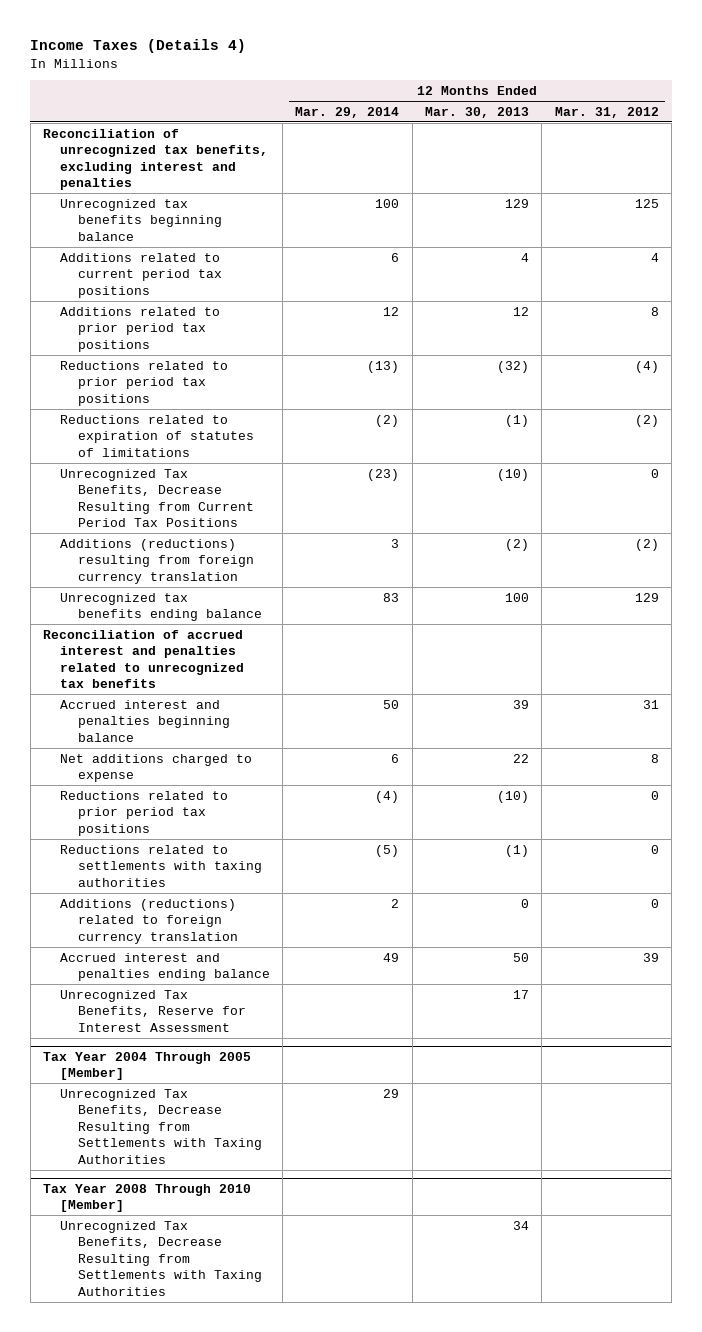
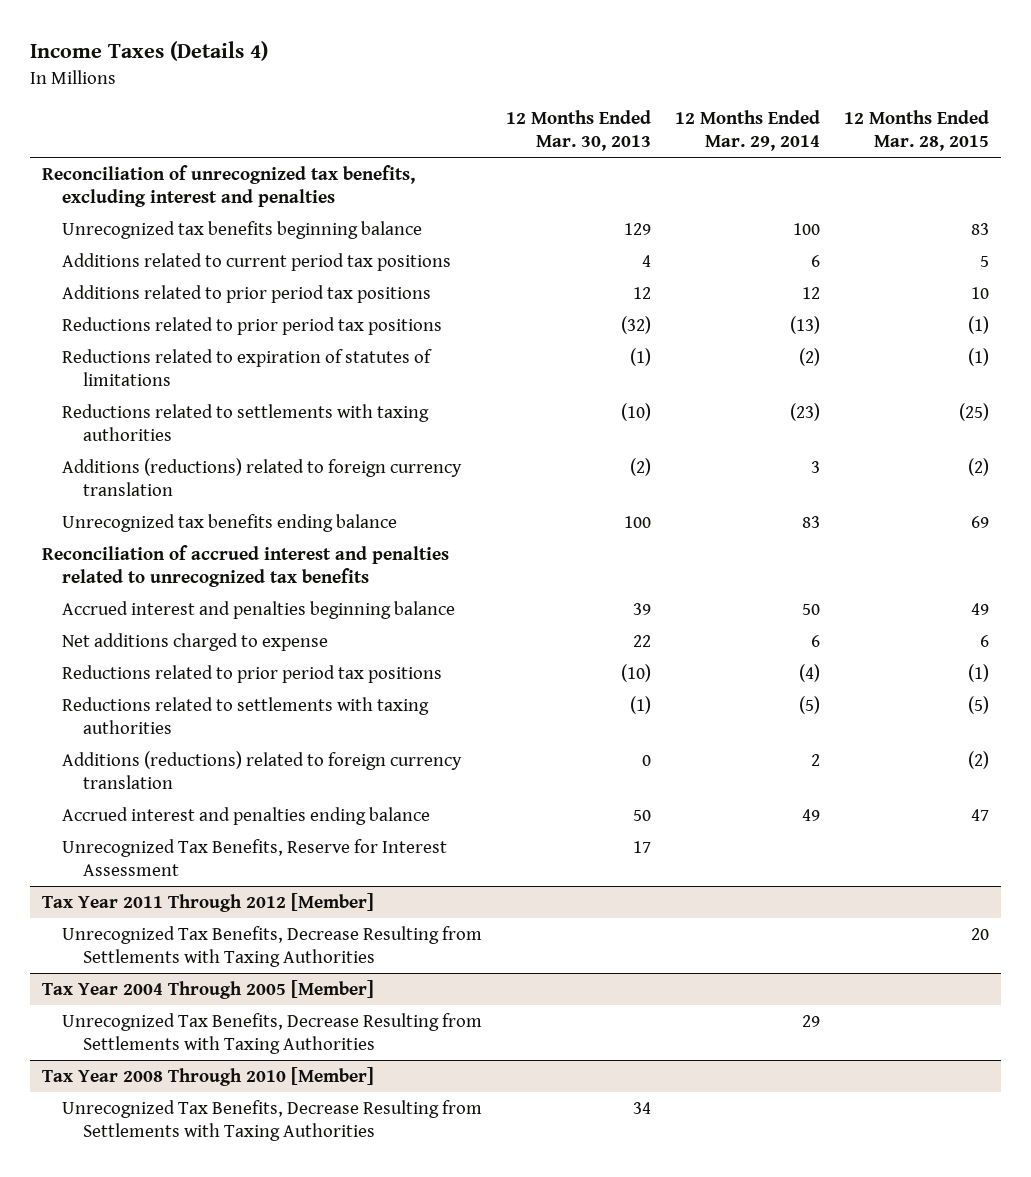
[554,106,659,118] Mar. 31, 2012 -> none
none -> [844,109,990,152] 12 Months Ended Mar. 28, 2015
[60,468,254,528] Unrecognized Tax Benefits, Decrease Resulting from Current Period Tax Positions -> [62,403,430,442] Reductions related to settlements with taxing authorities
[60,538,254,584] Additions (reductions) resulting from foreign currency translation -> [62,457,463,497] Additions (reductions) related to foreign currency translation
none -> [41,892,374,912] Tax Year 2011 Through 2012 [Member]
none -> [62,925,483,968] Unrecognized Tax Benefits, Decrease Resulting from Settlements with Taxing Authorities

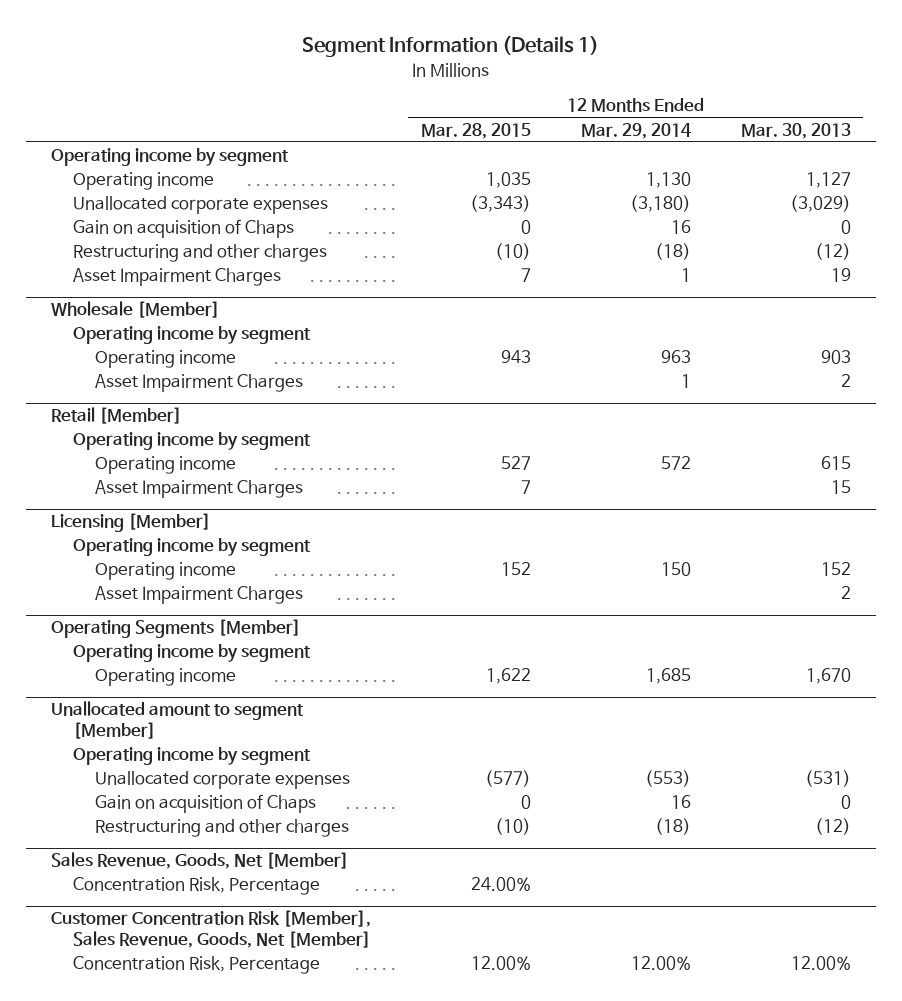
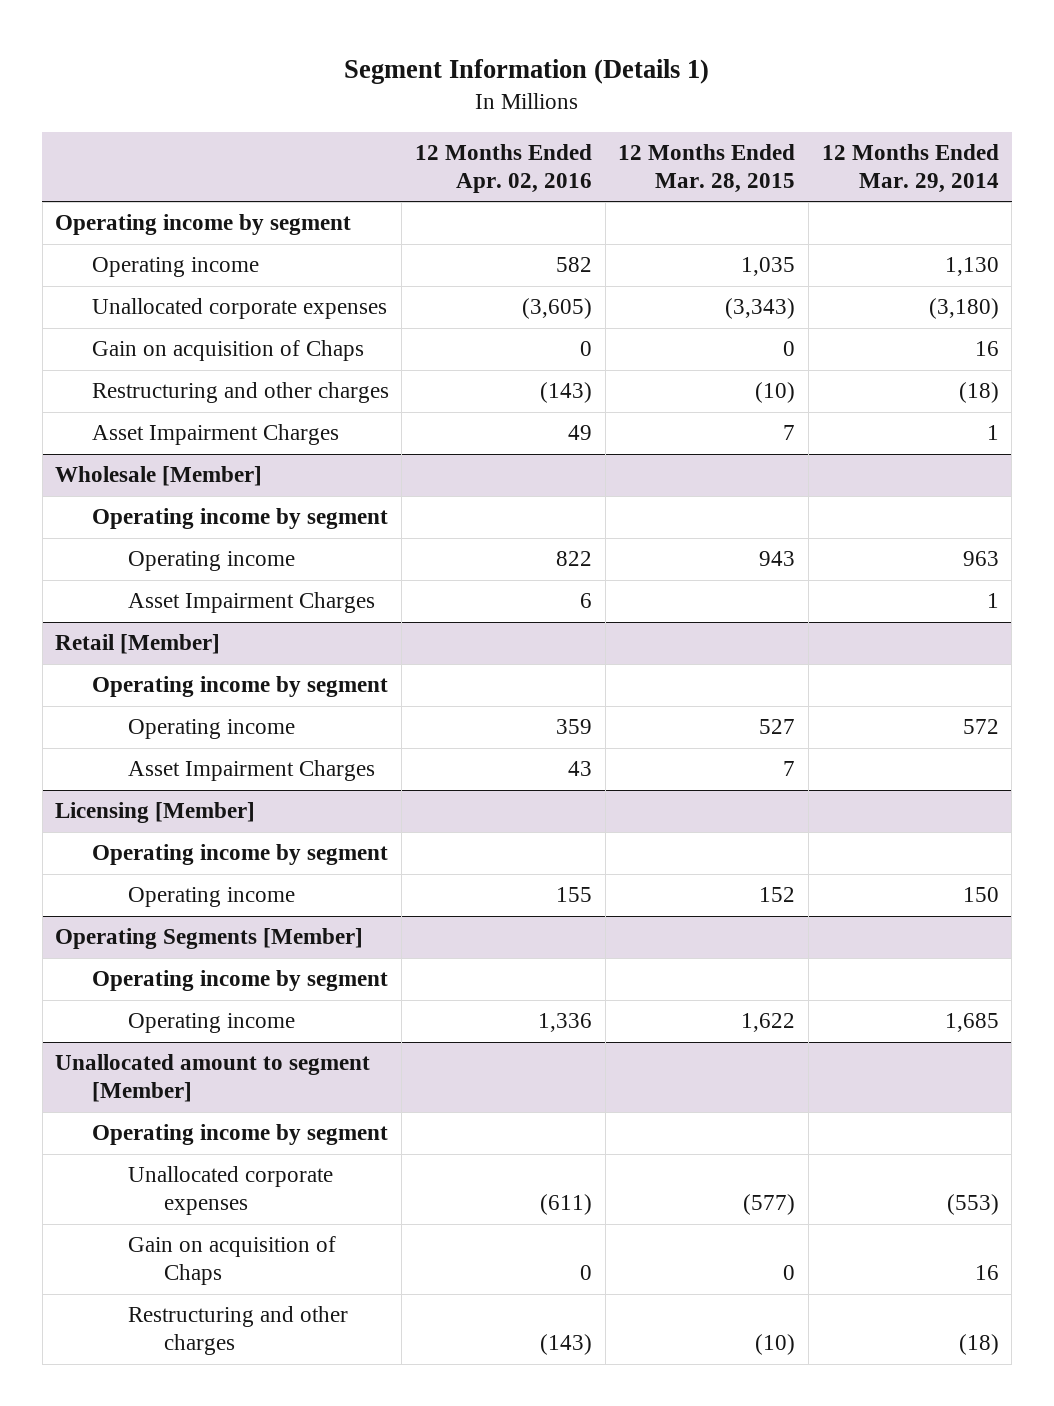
[740,122,851,139] Mar. 30, 2013 -> none
none -> [414,143,592,193] 12 Months Ended Apr. 02, 2016
[94,586,303,605] Asset Impairment Charges -> none
[50,852,349,870] Sales Revenue, Goods, Net [Member] -> none
[72,877,320,896] Concentration Risk, Percentage -> none
[50,910,371,948] Customer Concentration Risk [Member], Sales Revenue, Goods, Net [Member] -> none
[72,956,320,975] Concentration Risk, Percentage -> none

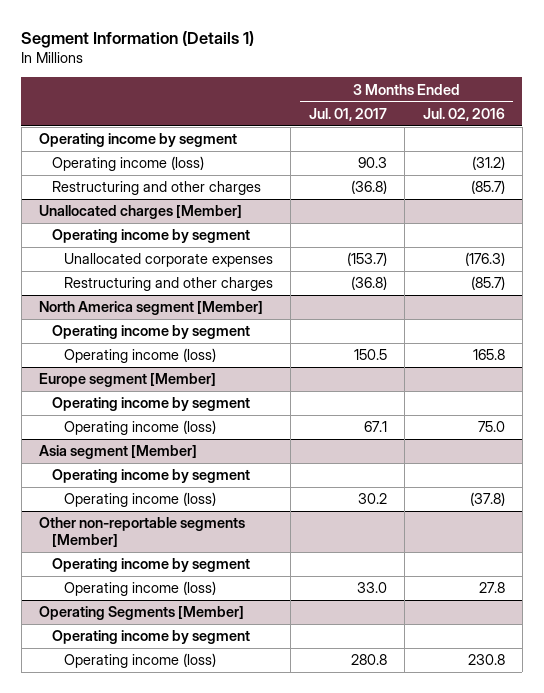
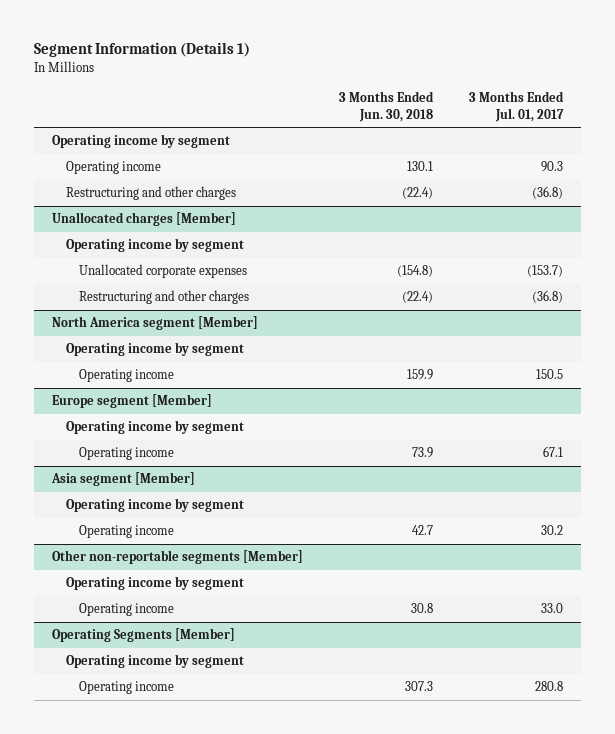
[422,107,505,121] Jul. 02, 2016 -> none
none -> [339,91,435,123] 3 Months Ended Jun. 30, 2018
[51,156,204,172] Operating income (loss) -> [65,161,161,175] Operating income
[63,348,216,364] Operating income (loss) -> [79,369,175,383] Operating income
[63,420,216,436] Operating income (loss) -> [79,447,175,461] Operating income
[63,492,216,508] Operating income (loss) -> [79,525,175,539] Operating income
[63,581,216,597] Operating income (loss) -> [79,603,175,617] Operating income
[63,653,216,669] Operating income (loss) -> [79,681,175,695] Operating income

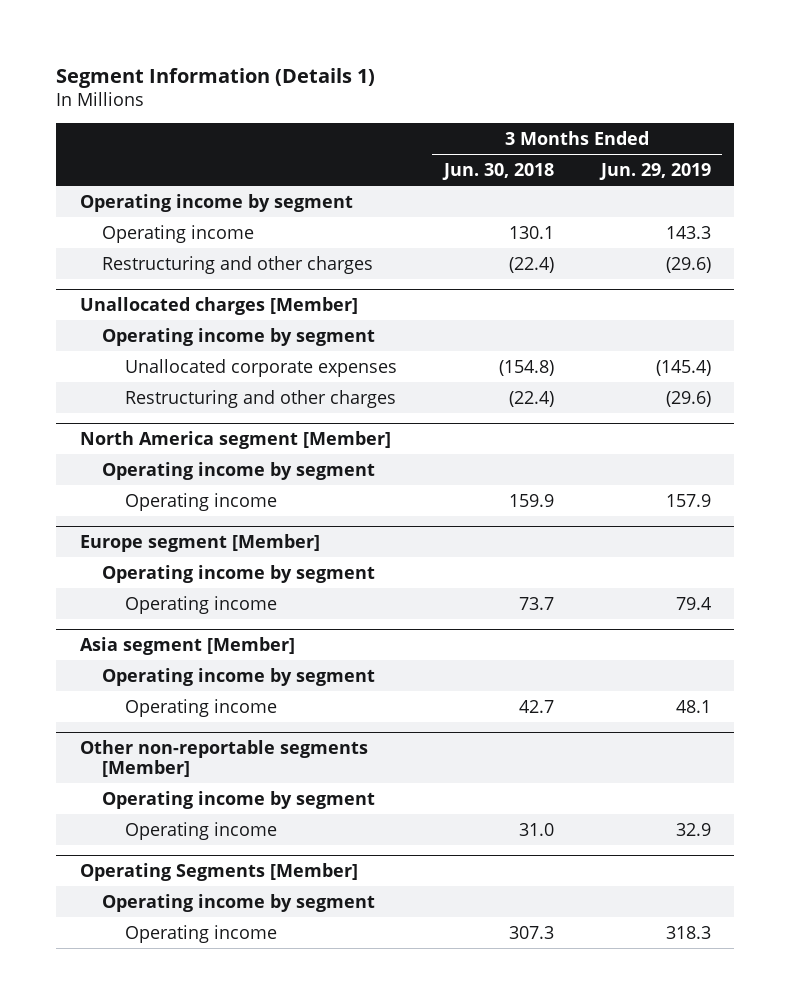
[469,91,565,123] 3 Months Ended Jul. 01, 2017 -> none
none -> [598,163,711,181] Jun. 29, 2019
[412,447,434,459] 73.9 -> [518,596,554,610] 73.7
[411,603,434,614] 30.8 -> [518,822,554,836] 31.0

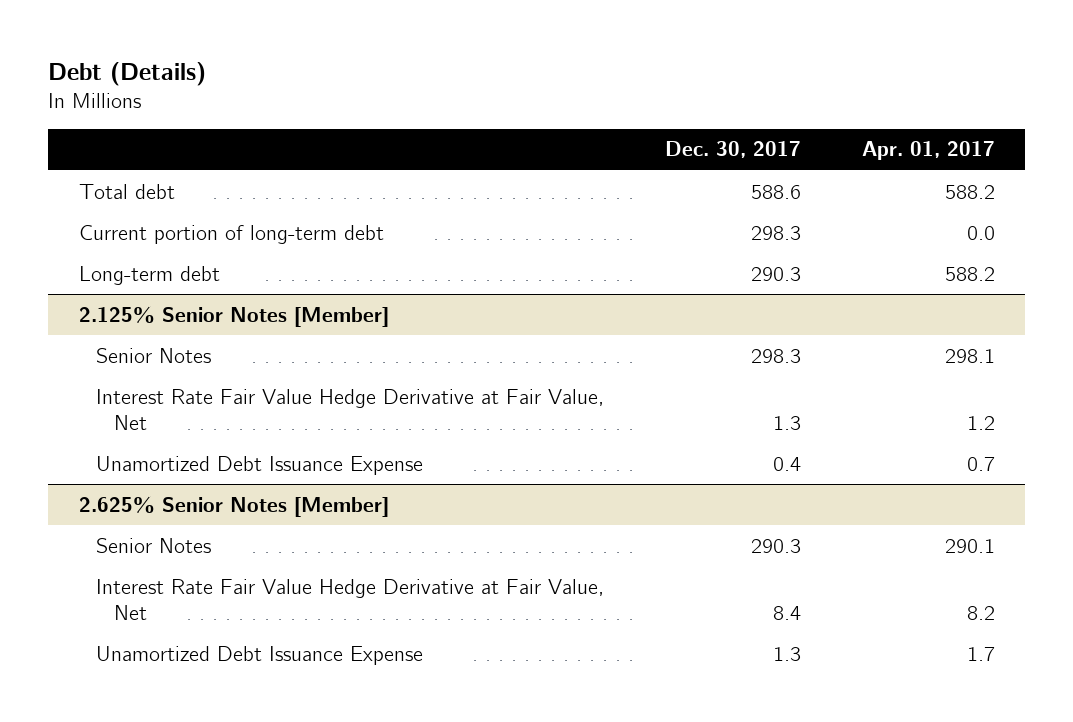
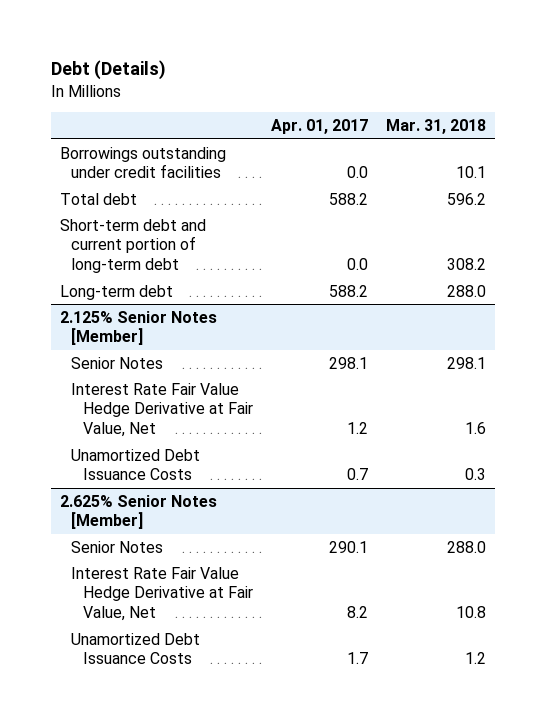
[664,141,801,159] Dec. 30, 2017 -> none
none -> [386,119,487,135] Mar. 31, 2018
none -> [60,146,227,179] Borrowings outstanding under credit facilities
[78,224,384,244] Current portion of long-term debt -> [60,218,207,273] Short-term debt and current portion of long-term debt
[96,455,424,475] Unamortized Debt Issuance Expense -> [71,448,201,481] Unamortized Debt Issuance Costs
[96,645,424,665] Unamortized Debt Issuance Expense -> [71,632,201,665] Unamortized Debt Issuance Costs

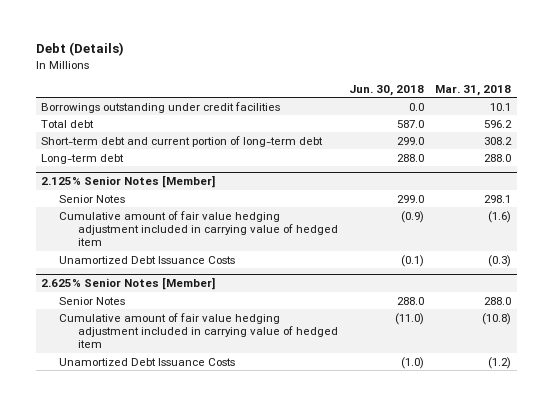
[270,119,368,135] Apr. 01, 2017 -> none
none -> [348,84,424,96] Jun. 30, 2018
[71,382,253,437] Interest Rate Fair Value Hedge Derivative at Fair Value, Net -> none
none -> [59,210,338,247] Cumulative amount of fair value hedging adjustment included in carrying value of hedged item
[465,468,487,481] 0.3 -> [488,254,512,267] (0.3)
[71,566,253,621] Interest Rate Fair Value Hedge Derivative at Fair Value, Net -> none
none -> [59,312,338,349] Cumulative amount of fair value hedging adjustment included in carrying value of hedged item
[465,652,487,665] 1.2 -> [488,356,512,369] (1.2)

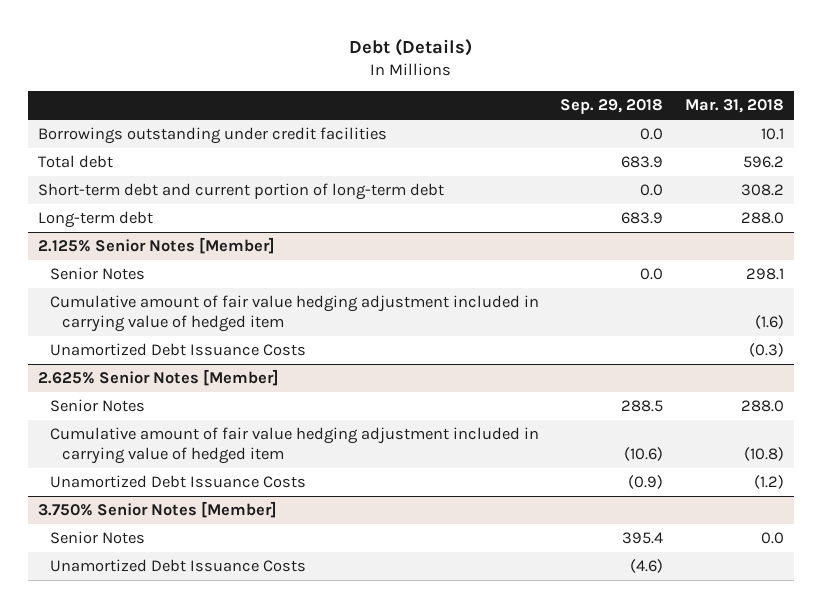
[348,84,424,96] Jun. 30, 2018 -> none
none -> [560,99,664,115] Sep. 29, 2018
none -> [38,501,278,519] 3.750% Senior Notes [Member]
none -> [49,531,145,545] Senior Notes
none -> [49,559,306,573] Unamortized Debt Issuance Costs

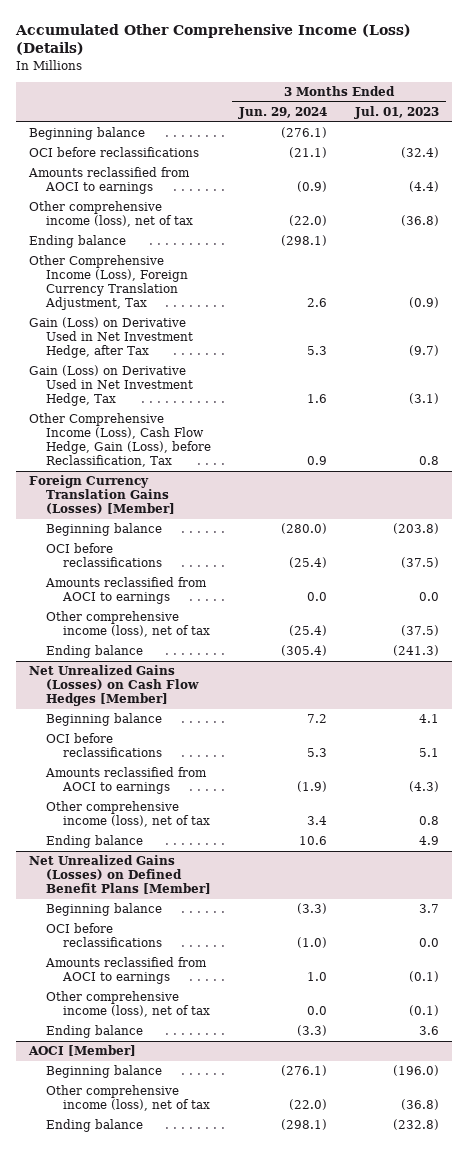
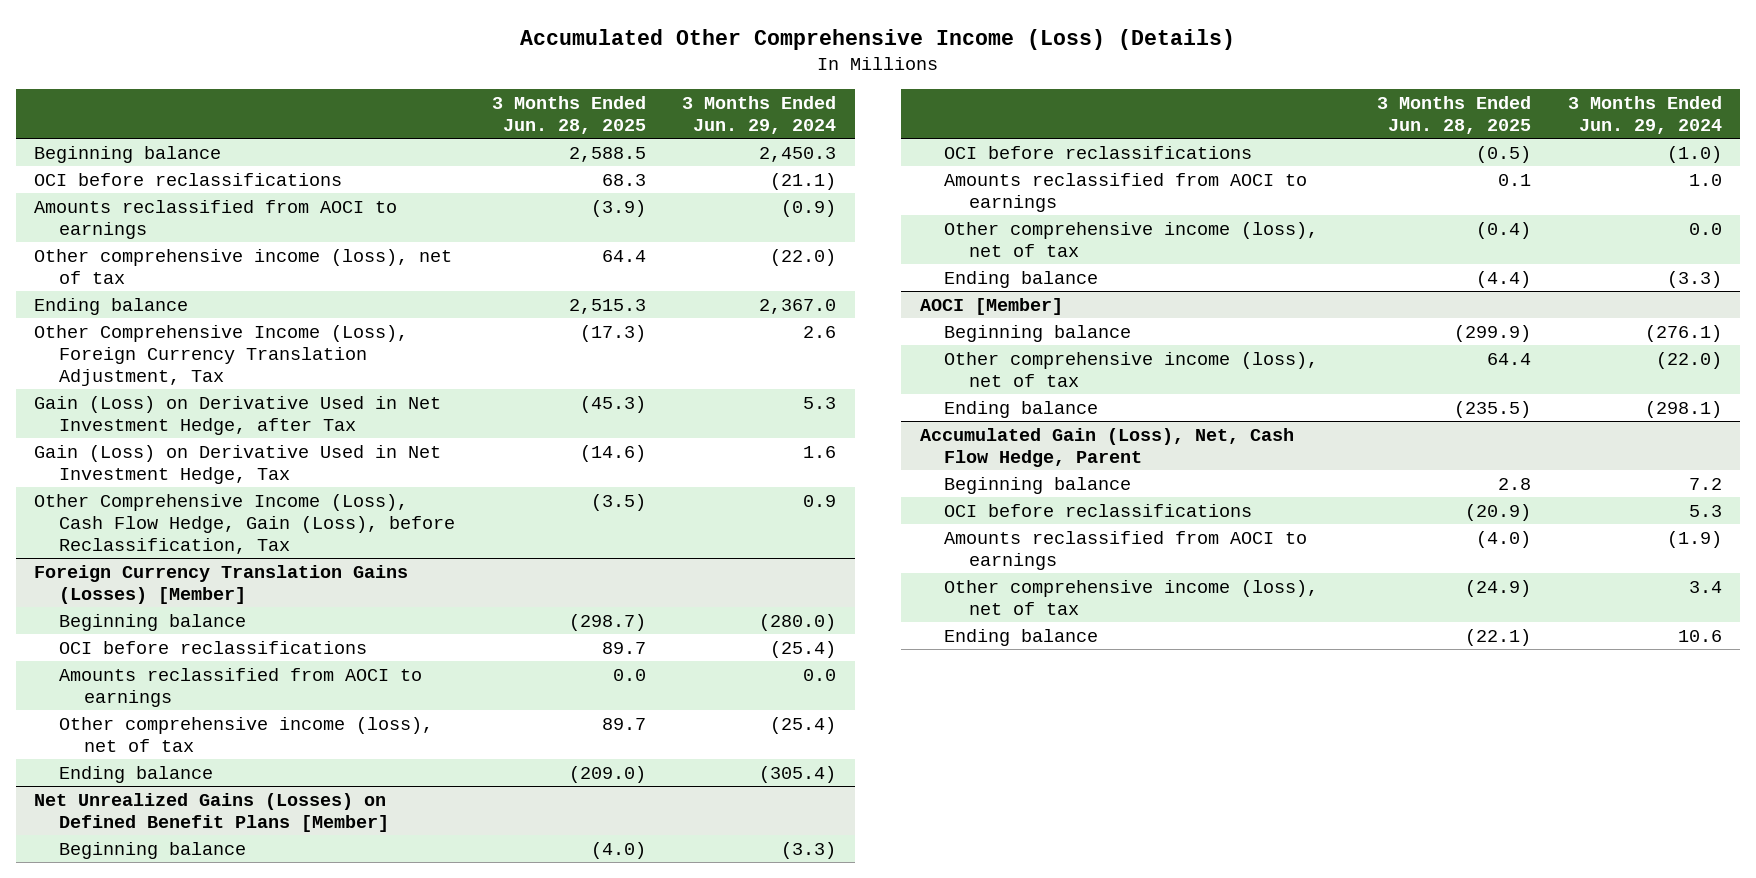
[353,106,439,120] Jul. 01, 2023 -> none
none -> [491,95,646,134] 3 Months Ended Jun. 28, 2025
[281,127,328,139] (276.1) -> [759,146,837,162] 2,450.3
[281,235,328,247] (298.1) -> [759,298,837,314] 2,367.0
[29,665,200,707] Net Unrealized Gains (Losses) on Cash Flow Hedges [Member] -> none
[46,713,163,727] Beginning balance -> none
[46,733,163,758] OCI before reclassifications -> none
[45,767,208,795] Amounts reclassified from AOCI to earnings -> none
[46,801,211,828] Other comprehensive income (loss), net of tax -> none
[46,835,144,849] Ending balance -> none
none -> [919,427,1294,467] Accumulated Gain (Loss), Net, Cash Flow Hedge, Parent
none -> [944,476,1132,494] Beginning balance
none -> [944,503,1253,517] OCI before reclassifications
none -> [944,530,1308,570] Amounts reclassified from AOCI to earnings
none -> [944,579,1319,615] Other comprehensive income (loss), net of tax
none -> [944,628,1099,646] Ending balance

